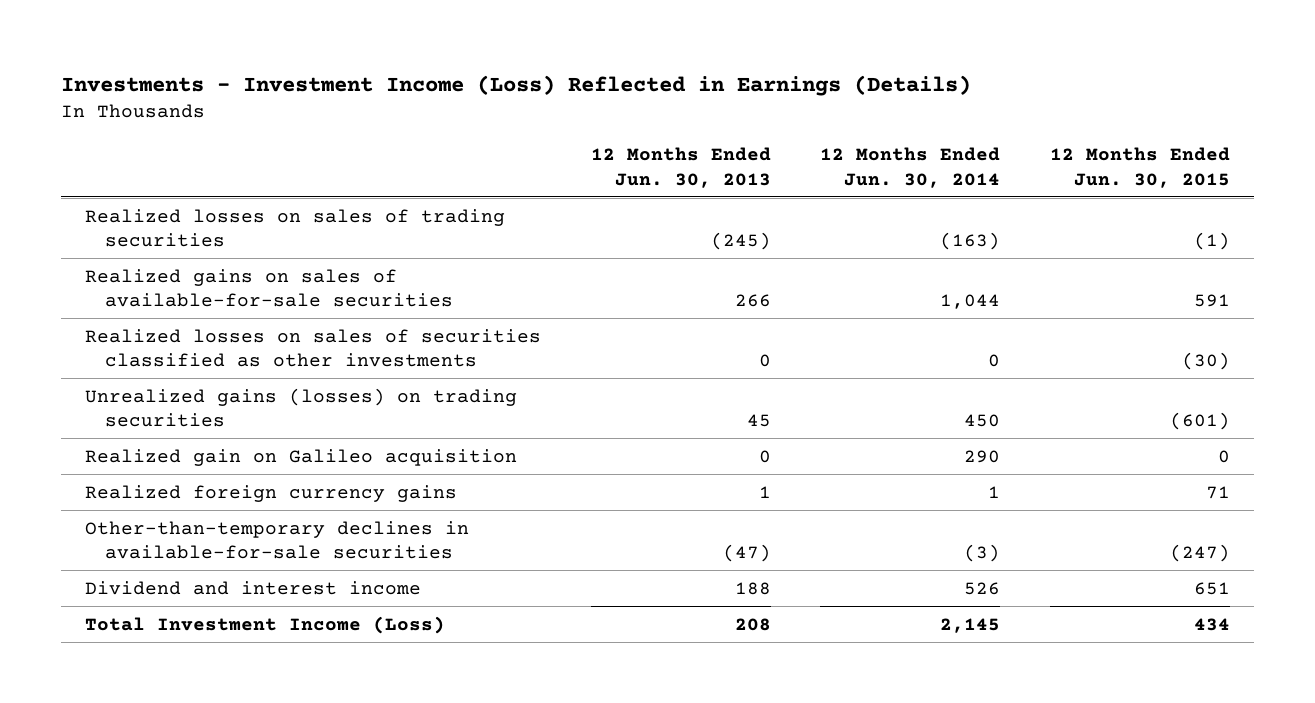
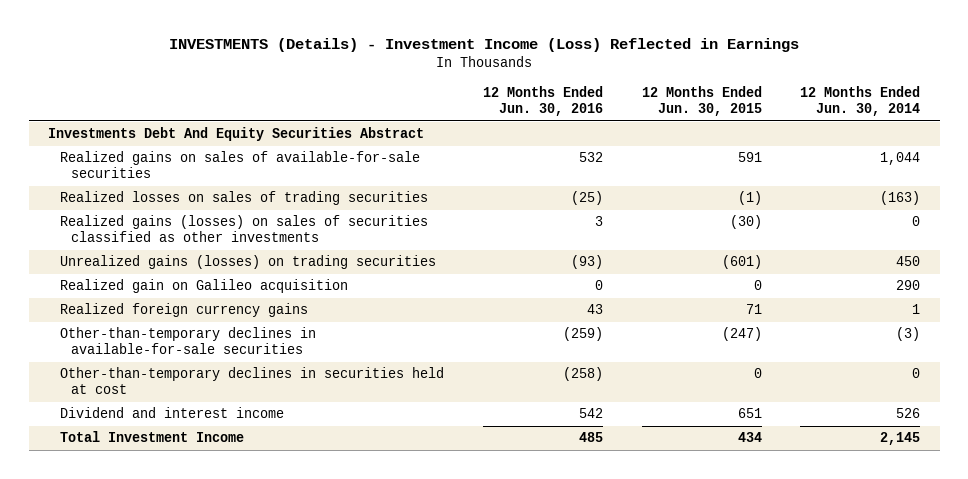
[60,74,971,96] Investments - Investment Income (Loss) Reflected in Earnings (Details) -> [169,38,800,53] INVESTMENTS (Details) - Investment Income (Loss) Reflected in Earnings
[590,147,771,188] 12 Months Ended Jun. 30, 2013 -> none
none -> [482,85,603,116] 12 Months Ended Jun. 30, 2016
none -> [48,127,425,142] Investments Debt And Equity Securities Abstract
[85,208,506,248] Realized losses on sales of trading securities -> [59,191,428,206] Realized losses on sales of trading securities
[85,328,542,368] Realized losses on sales of securities classified as other investments -> [59,215,428,243] Realized gains (losses) on sales of securities classified as other investments
none -> [59,367,444,395] Other-than-temporary declines in securities held at cost
[85,615,446,634] Total Investment Income (Loss) -> [59,431,244,443] Total Investment Income

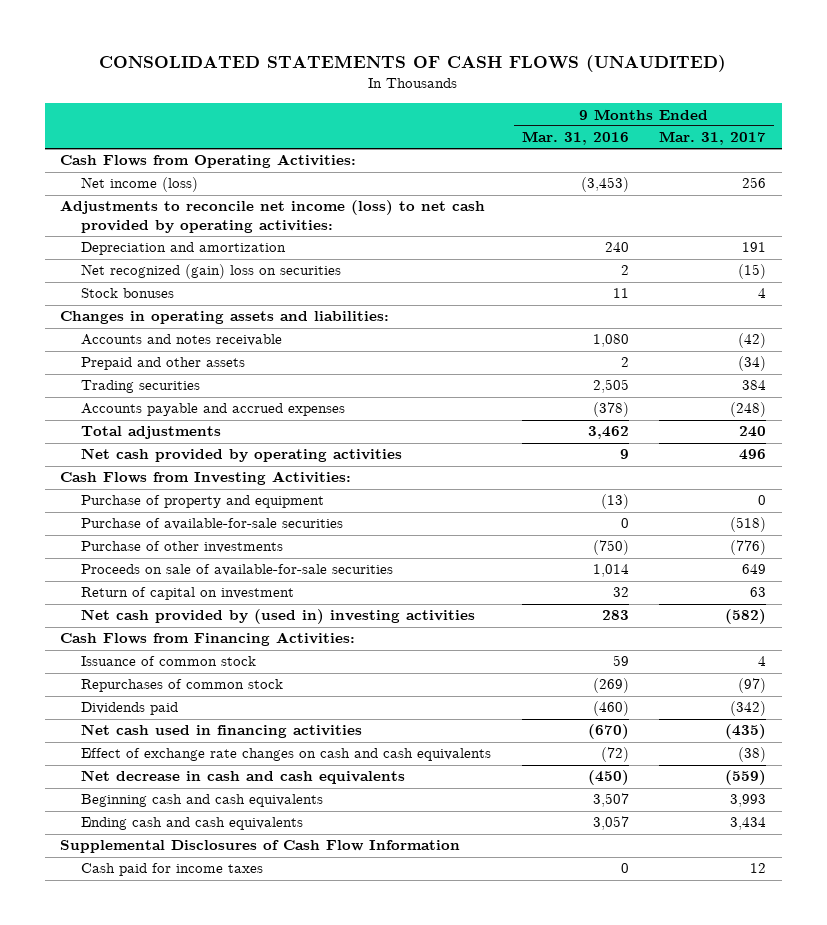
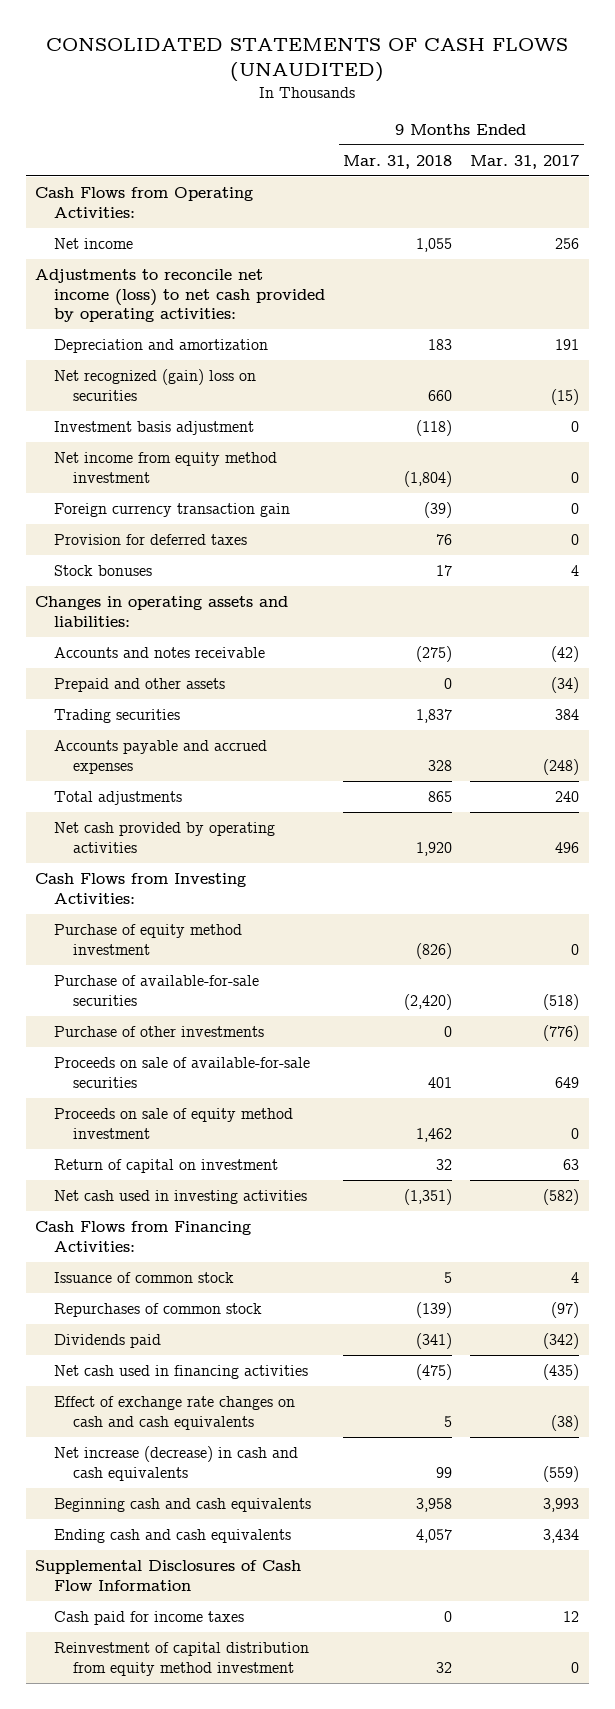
[521,131,629,146] Mar. 31, 2016 -> none
none -> [343,154,453,169] Mar. 31, 2018
[81,177,199,193] Net income (loss) -> [53,238,133,250] Net income
none -> [53,421,254,436] Investment basis adjustment
none -> [53,452,277,483] Net income from equity method investment
none -> [53,503,290,518] Foreign currency transaction gain
none -> [53,534,247,546] Provision for deferred taxes
[81,495,325,509] Purchase of property and equipment -> none
none -> [53,924,242,955] Purchase of equity method investment
none -> [53,1108,293,1139] Proceeds on sale of equity method investment
[81,609,476,625] Net cash provided by (used in) investing activities -> [53,1190,307,1205] Net cash used in investing activities
[81,770,406,785] Net decrease in cash and cash equivalents -> [53,1446,298,1481] Net increase (decrease) in cash and cash equivalents
none -> [53,1642,309,1676] Reinvestment of capital distribution from equity method investment

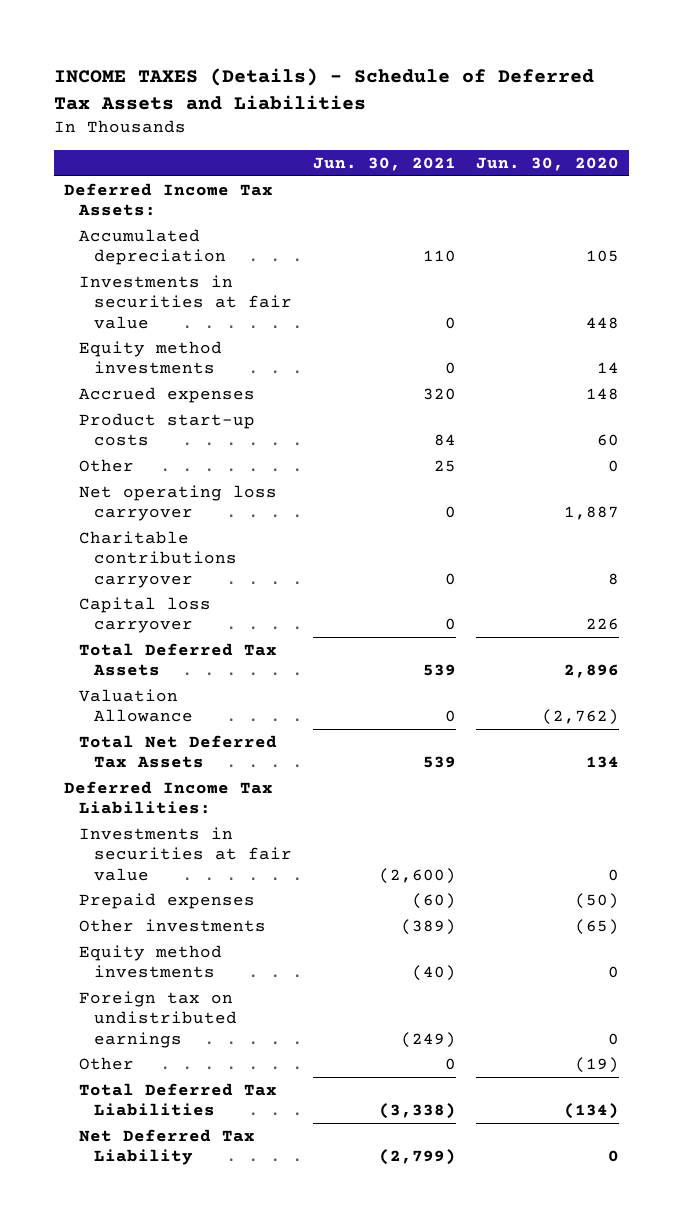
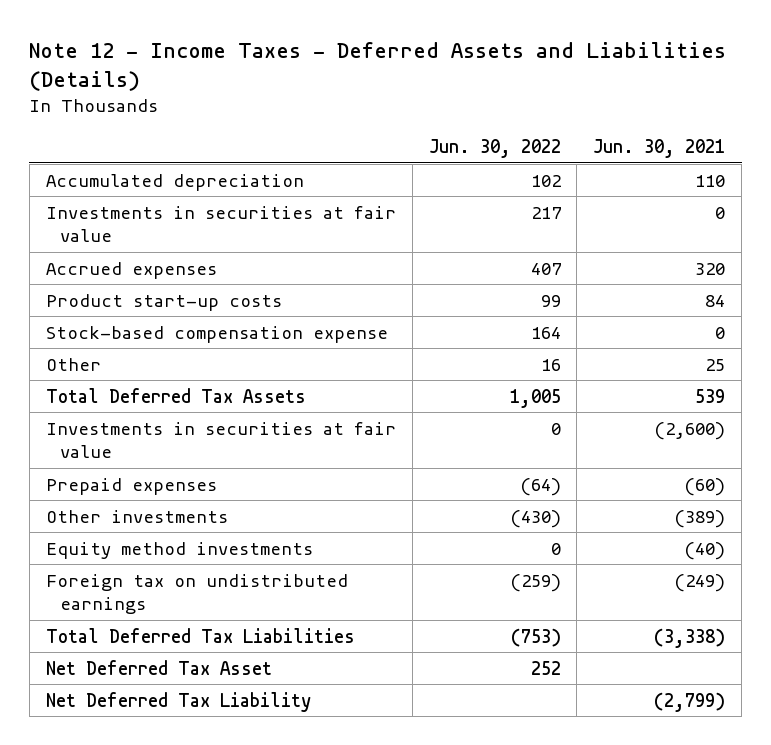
[54,67,595,110] INCOME TAXES (Details) - Schedule of Deferred Tax Assets and Liabilities -> [29,42,727,91] Note 12 - Income Taxes - Deferred Assets and Liabilities (Details)
[475,157,619,172] Jun. 30, 2020 -> none
none -> [428,138,561,158] Jun. 30, 2022
[64,183,274,217] Deferred Income Tax Assets: -> none
[79,341,223,375] Equity method investments -> none
none -> [45,325,388,343] Stock-based compensation expense
[79,485,278,522] Net operating loss carryover -> none
[79,531,238,588] Charitable contributions carryover -> none
[79,597,212,634] Capital loss carryover -> none
[79,689,194,723] Valuation Allowance -> none
[79,735,278,769] Total Net Deferred Tax Assets -> none
[64,781,274,815] Deferred Income Tax Liabilities: -> none
[79,1057,135,1071] Other -> none
none -> [45,659,272,675] Net Deferred Tax Asset

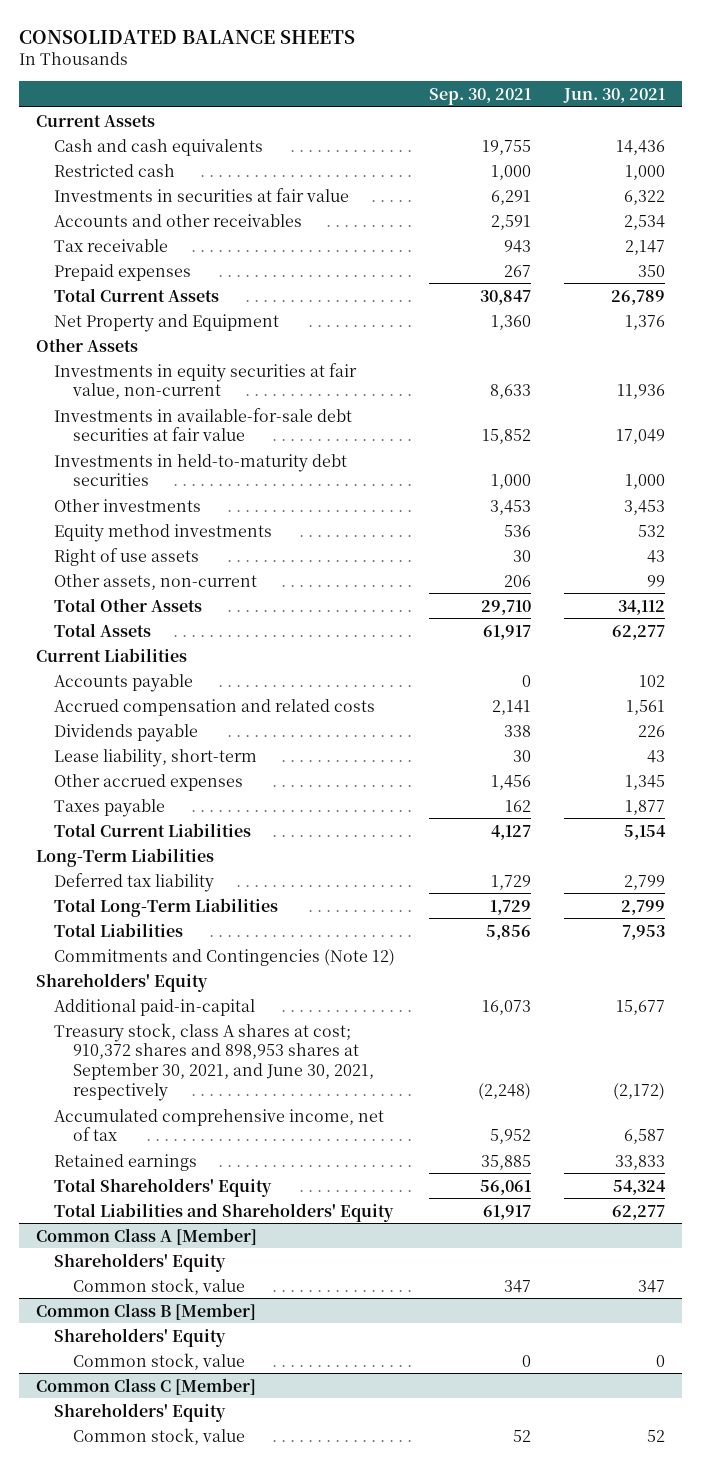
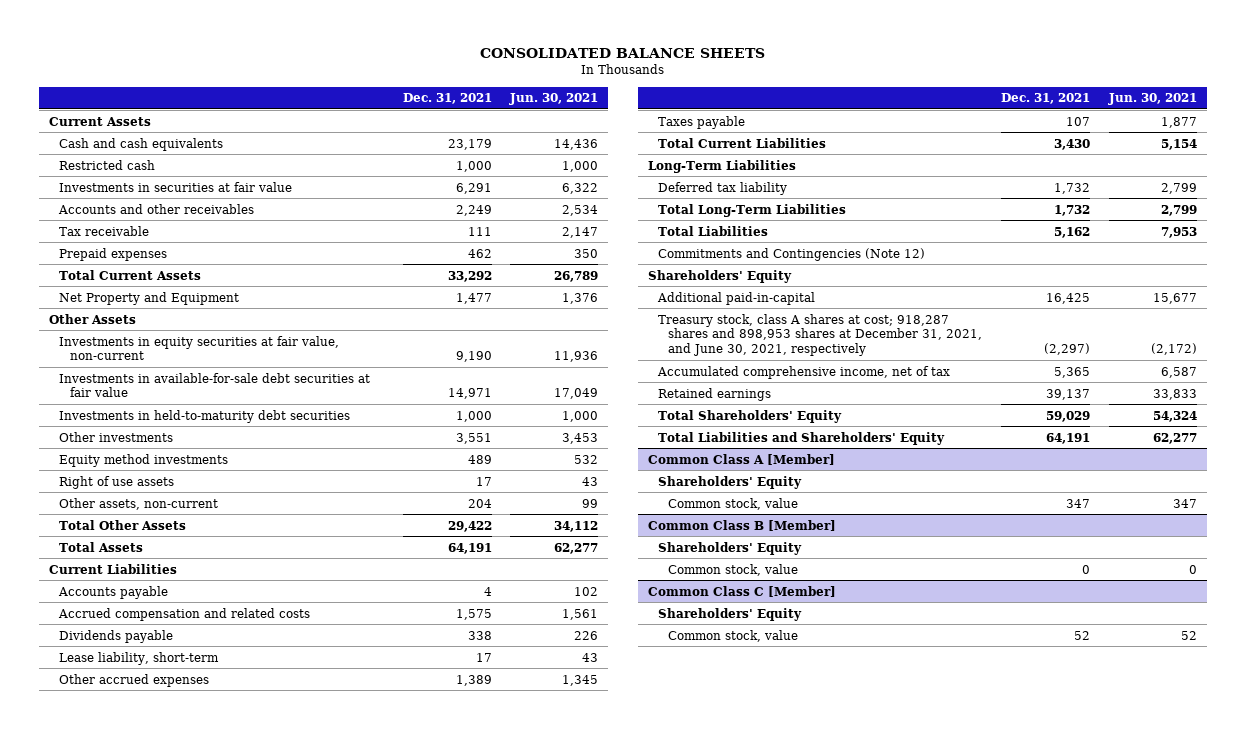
[428,87,531,105] Sep. 30, 2021 -> none
none -> [402,93,492,105] Dec. 31, 2021
[54,1022,374,1101] Treasury stock, class A shares at cost; 910,372 shares and 898,953 shares at September 30, 2021, and June 30, 2021, respectively -> [658,313,983,357] Treasury stock, class A shares at cost; 918,287 shares and 898,953 shares at December 31, 2021, and June 30, 2021, respectively

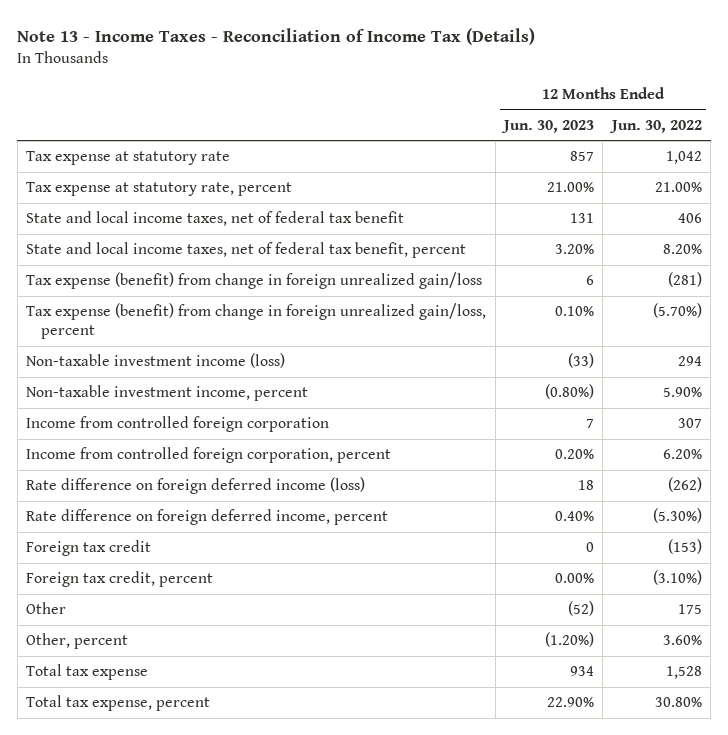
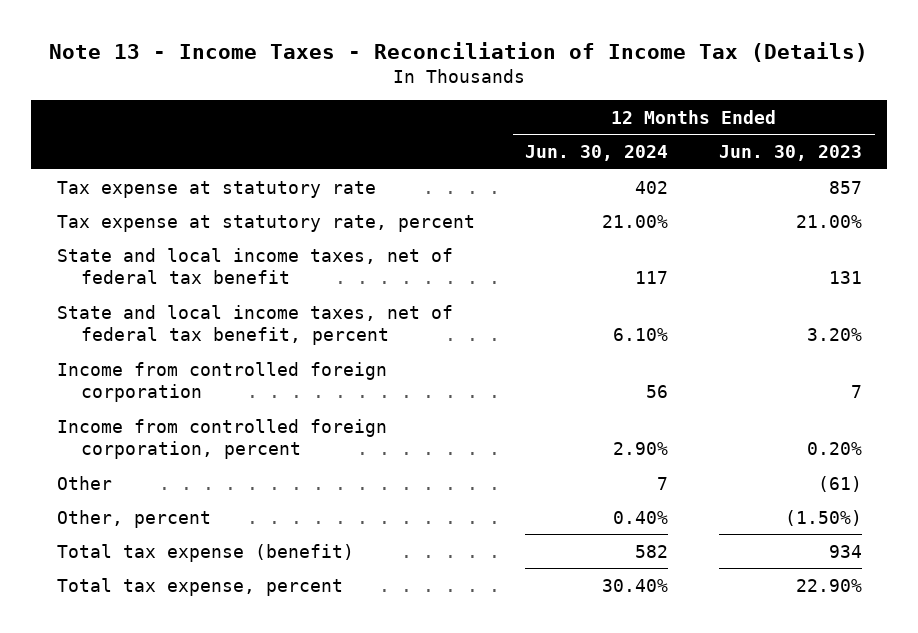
[608,119,702,133] Jun. 30, 2022 -> none
none -> [525,145,669,162] Jun. 30, 2024
[26,272,483,290] Tax expense (benefit) from change in foreign unrealized gain/loss -> none
[26,303,487,339] Tax expense (benefit) from change in foreign unrealized gain/loss, percent -> none
[26,353,286,369] Non-taxable investment income (loss) -> none
[26,385,309,402] Non-taxable investment income, percent -> none
[26,477,366,495] Rate difference on foreign deferred income (loss) -> none
[26,509,389,526] Rate difference on foreign deferred income, percent -> none
[26,540,152,557] Foreign tax credit -> none
[26,571,214,588] Foreign tax credit, percent -> none
[568,601,595,617] (52) -> [817,475,862,492] (61)
[545,632,595,648] (1.20%) -> [784,509,862,526] (1.50%)
[26,664,149,681] Total tax expense -> [56,543,354,562] Total tax expense (benefit)

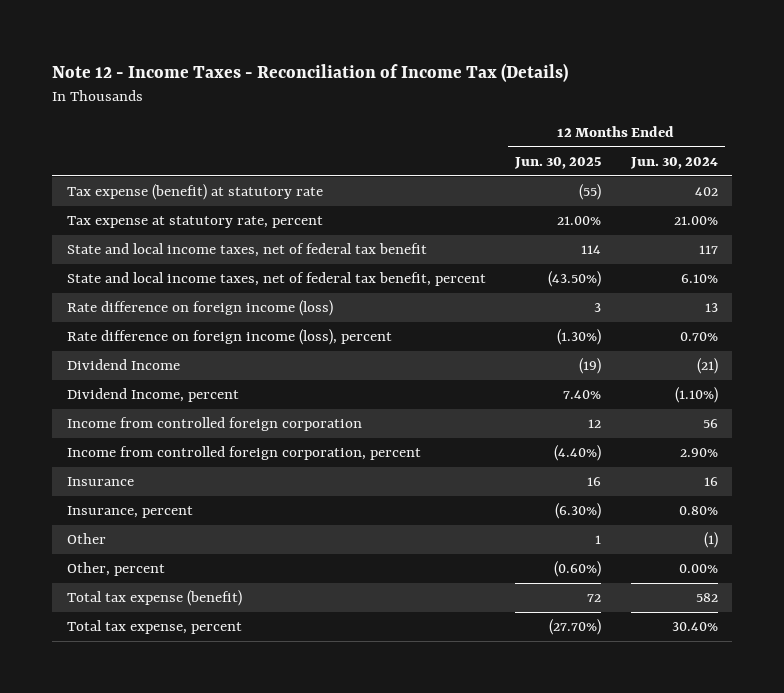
[49,41,869,62] Note 13 - Income Taxes - Reconciliation of Income Tax (Details) -> [51,63,568,83] Note 12 - Income Taxes - Reconciliation of Income Tax (Details)
[718,145,862,162] Jun. 30, 2023 -> none
none -> [514,157,602,170] Jun. 30, 2025
[56,180,376,198] Tax expense at statutory rate -> [66,184,323,201] Tax expense (benefit) at statutory rate
none -> [66,300,333,317] Rate difference on foreign income (loss)
none -> [66,329,392,346] Rate difference on foreign income (loss), percent
none -> [66,359,180,371] Dividend Income
none -> [66,388,239,403] Dividend Income, percent
none -> [66,477,134,487] Insurance
none -> [66,506,193,519] Insurance, percent
[657,476,669,490] 7 -> [703,532,718,549] (1)
[613,510,669,524] 0.40% -> [678,564,718,574] 0.00%

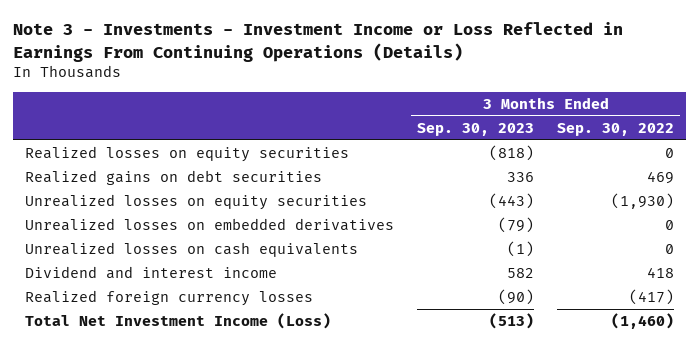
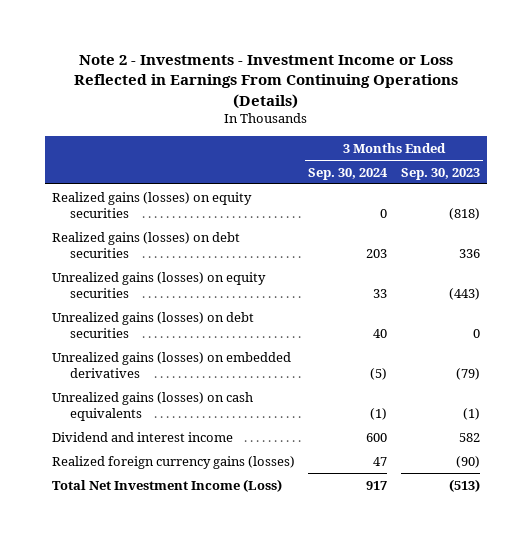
[12,22,623,62] Note 3 - Investments - Investment Income or Loss Reflected in Earnings From Continuing Operations (Details) -> [73,55,458,109] Note 2 - Investments - Investment Income or Loss Reflected in Earnings From Continuing Operations (Details)
[557,122,675,136] Sep. 30, 2022 -> none
none -> [308,167,389,180] Sep. 30, 2024
[24,146,349,163] Realized losses on equity securities -> [51,191,252,219] Realized gains (losses) on equity securities
[24,170,322,186] Realized gains on debt securities -> [51,231,240,259] Realized gains (losses) on debt securities
[24,194,367,211] Unrealized losses on equity securities -> [51,271,266,299] Unrealized gains (losses) on equity securities
none -> [51,311,254,339] Unrealized gains (losses) on debt securities
[24,218,394,232] Unrealized losses on embedded derivatives -> [51,351,291,379] Unrealized gains (losses) on embedded derivatives
[24,242,358,258] Unrealized losses on cash equivalents -> [51,391,253,422] Unrealized gains (losses) on cash equivalents
[24,290,313,307] Realized foreign currency losses -> [51,455,295,469] Realized foreign currency gains (losses)

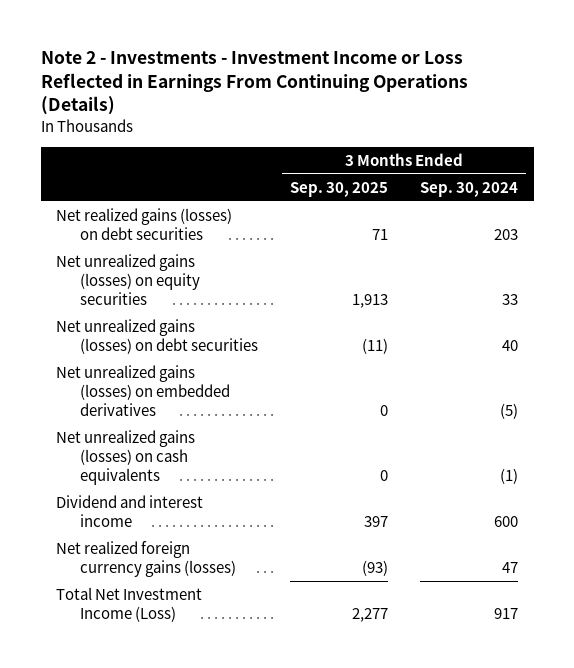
[400,167,480,180] Sep. 30, 2023 -> none
none -> [290,181,389,197] Sep. 30, 2025
[51,391,253,422] Unrealized gains (losses) on cash equivalents -> none
[51,191,252,219] Realized gains (losses) on equity securities -> [56,208,233,241] Net realized gains (losses) on debt securities
[380,209,388,219] 0 -> [493,229,518,241] 203
[51,231,240,259] Realized gains (losses) on debt securities -> [56,254,201,306] Net unrealized gains (losses) on equity securities
[366,249,388,259] 203 -> [501,294,518,306] 33
[51,271,266,299] Unrealized gains (losses) on equity securities -> [56,319,259,355] Net unrealized gains (losses) on debt securities
[373,289,388,299] 33 -> [501,340,518,352] 40
[51,311,254,339] Unrealized gains (losses) on debt securities -> [56,365,231,417] Net unrealized gains (losses) on embedded derivatives
[373,329,388,339] 40 -> [499,403,518,420] (5)
[51,351,291,379] Unrealized gains (losses) on embedded derivatives -> [56,430,196,486] Net unrealized gains (losses) on cash equivalents
[370,368,388,381] (5) -> [499,468,518,485] (1)
[51,455,295,469] Realized foreign currency gains (losses) -> [56,541,237,578] Net realized foreign currency gains (losses)

